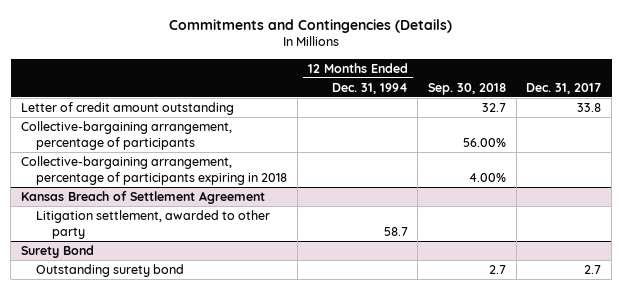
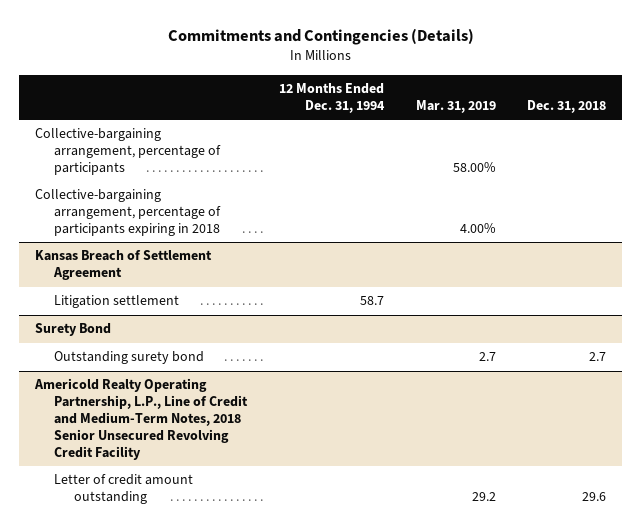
[428,82,507,95] Sep. 30, 2018 -> none
[526,82,602,94] Dec. 31, 2017 -> none
none -> [415,100,496,114] Mar. 31, 2019
none -> [527,100,607,114] Dec. 31, 2018
[20,101,234,115] Letter of credit amount outstanding -> none
[36,209,271,239] Litigation settlement, awarded to other party -> [54,295,180,309] Litigation settlement
none -> [34,378,249,461] Americold Realty Operating Partnership, L.P., Line of Credit and Medium-Term Notes, 2018 Senior Unsecured Revolving Credit Facility
none -> [54,474,194,505] Letter of credit amount outstanding

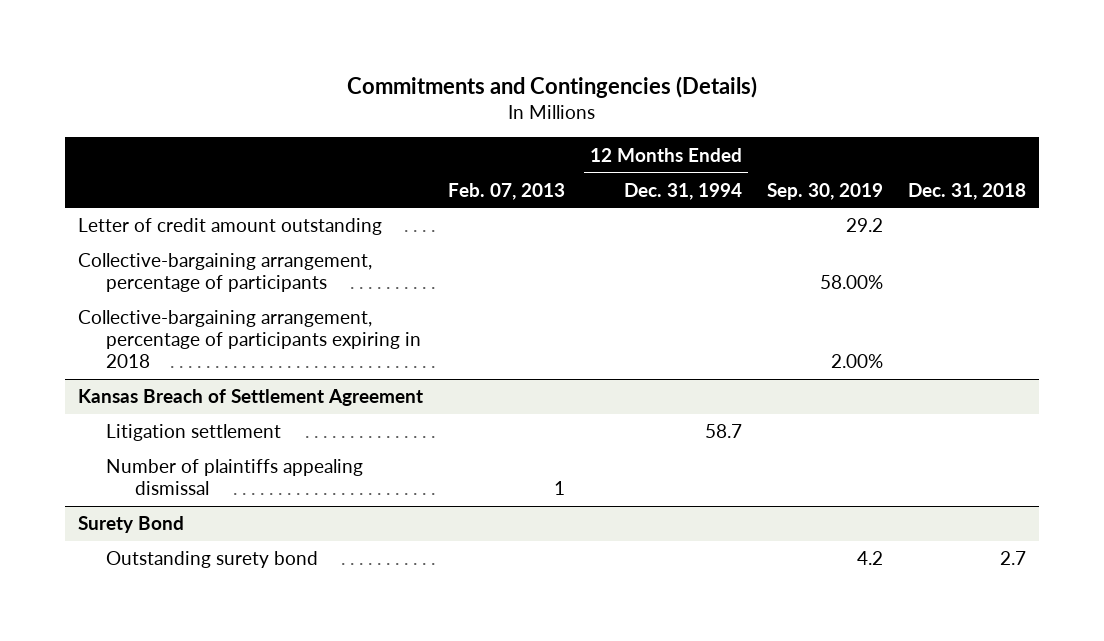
[415,100,496,114] Mar. 31, 2019 -> none
none -> [447,182,565,200] Feb. 07, 2013
none -> [767,182,884,200] Sep. 30, 2019
none -> [77,218,382,236] Letter of credit amount outstanding
none -> [106,459,364,496] Number of plaintiffs appealing dismissal
[34,378,249,461] Americold Realty Operating Partnership, L.P., Line of Credit and Medium-Term Notes, 2018 Senior Unsecured Revolving Credit Facility -> none
[54,474,194,505] Letter of credit amount outstanding -> none

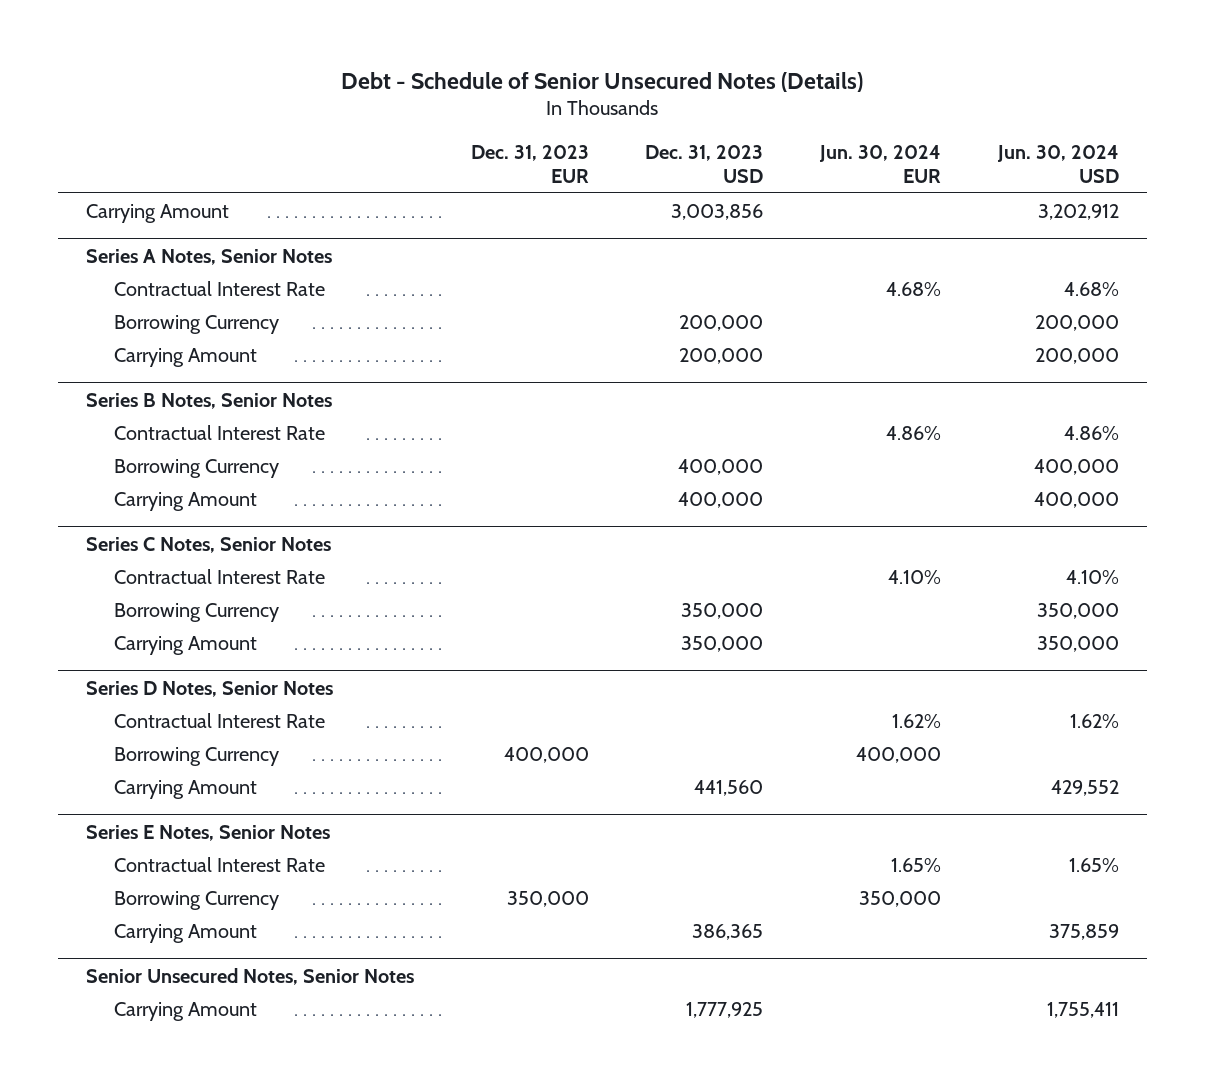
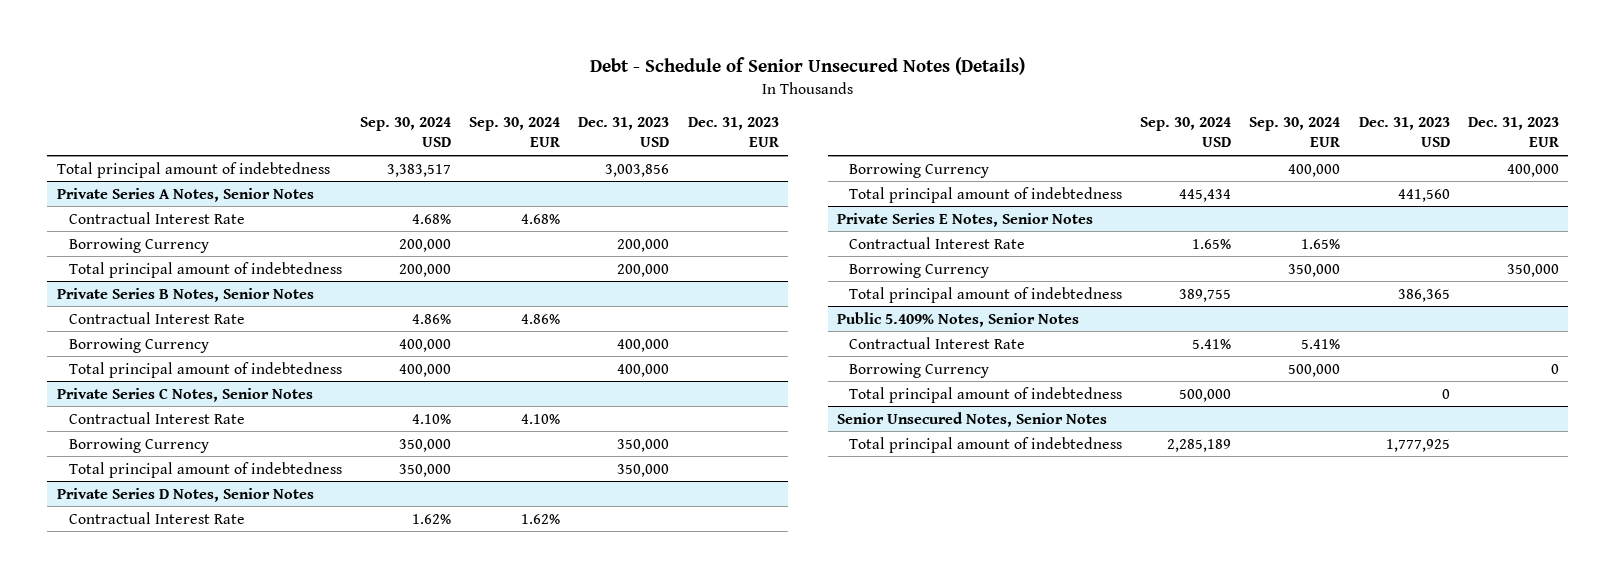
[819,145,942,183] Jun. 30, 2024 EUR -> none
[996,145,1119,183] Jun. 30, 2024 USD -> none
none -> [359,117,451,148] Sep. 30, 2024 USD
none -> [469,117,561,148] Sep. 30, 2024 EUR
[85,203,229,223] Carrying Amount -> [56,161,330,178] Total principal amount of indebtedness
[85,248,332,265] Series A Notes, Senior Notes -> [56,187,314,202] Private Series A Notes, Senior Notes
[113,347,257,367] Carrying Amount -> [68,261,342,278] Total principal amount of indebtedness
[85,392,332,409] Series B Notes, Senior Notes -> [56,287,314,302] Private Series B Notes, Senior Notes
[113,491,257,511] Carrying Amount -> [68,361,342,378] Total principal amount of indebtedness
[85,536,331,553] Series C Notes, Senior Notes -> [56,387,313,402] Private Series C Notes, Senior Notes
[113,635,257,655] Carrying Amount -> [68,461,342,478] Total principal amount of indebtedness
[85,680,333,697] Series D Notes, Senior Notes -> [56,487,314,502] Private Series D Notes, Senior Notes
[113,779,257,799] Carrying Amount -> [848,186,1122,203] Total principal amount of indebtedness
[85,824,330,841] Series E Notes, Senior Notes -> [836,212,1093,227] Private Series E Notes, Senior Notes
[113,923,257,943] Carrying Amount -> [848,286,1122,303] Total principal amount of indebtedness
none -> [836,311,1079,327] Public 5.409% Notes, Senior Notes
none -> [848,336,1025,349] Contractual Interest Rate
none -> [848,362,989,378] Borrowing Currency
none -> [848,386,1122,403] Total principal amount of indebtedness
[113,1001,257,1021] Carrying Amount -> [848,436,1122,453] Total principal amount of indebtedness

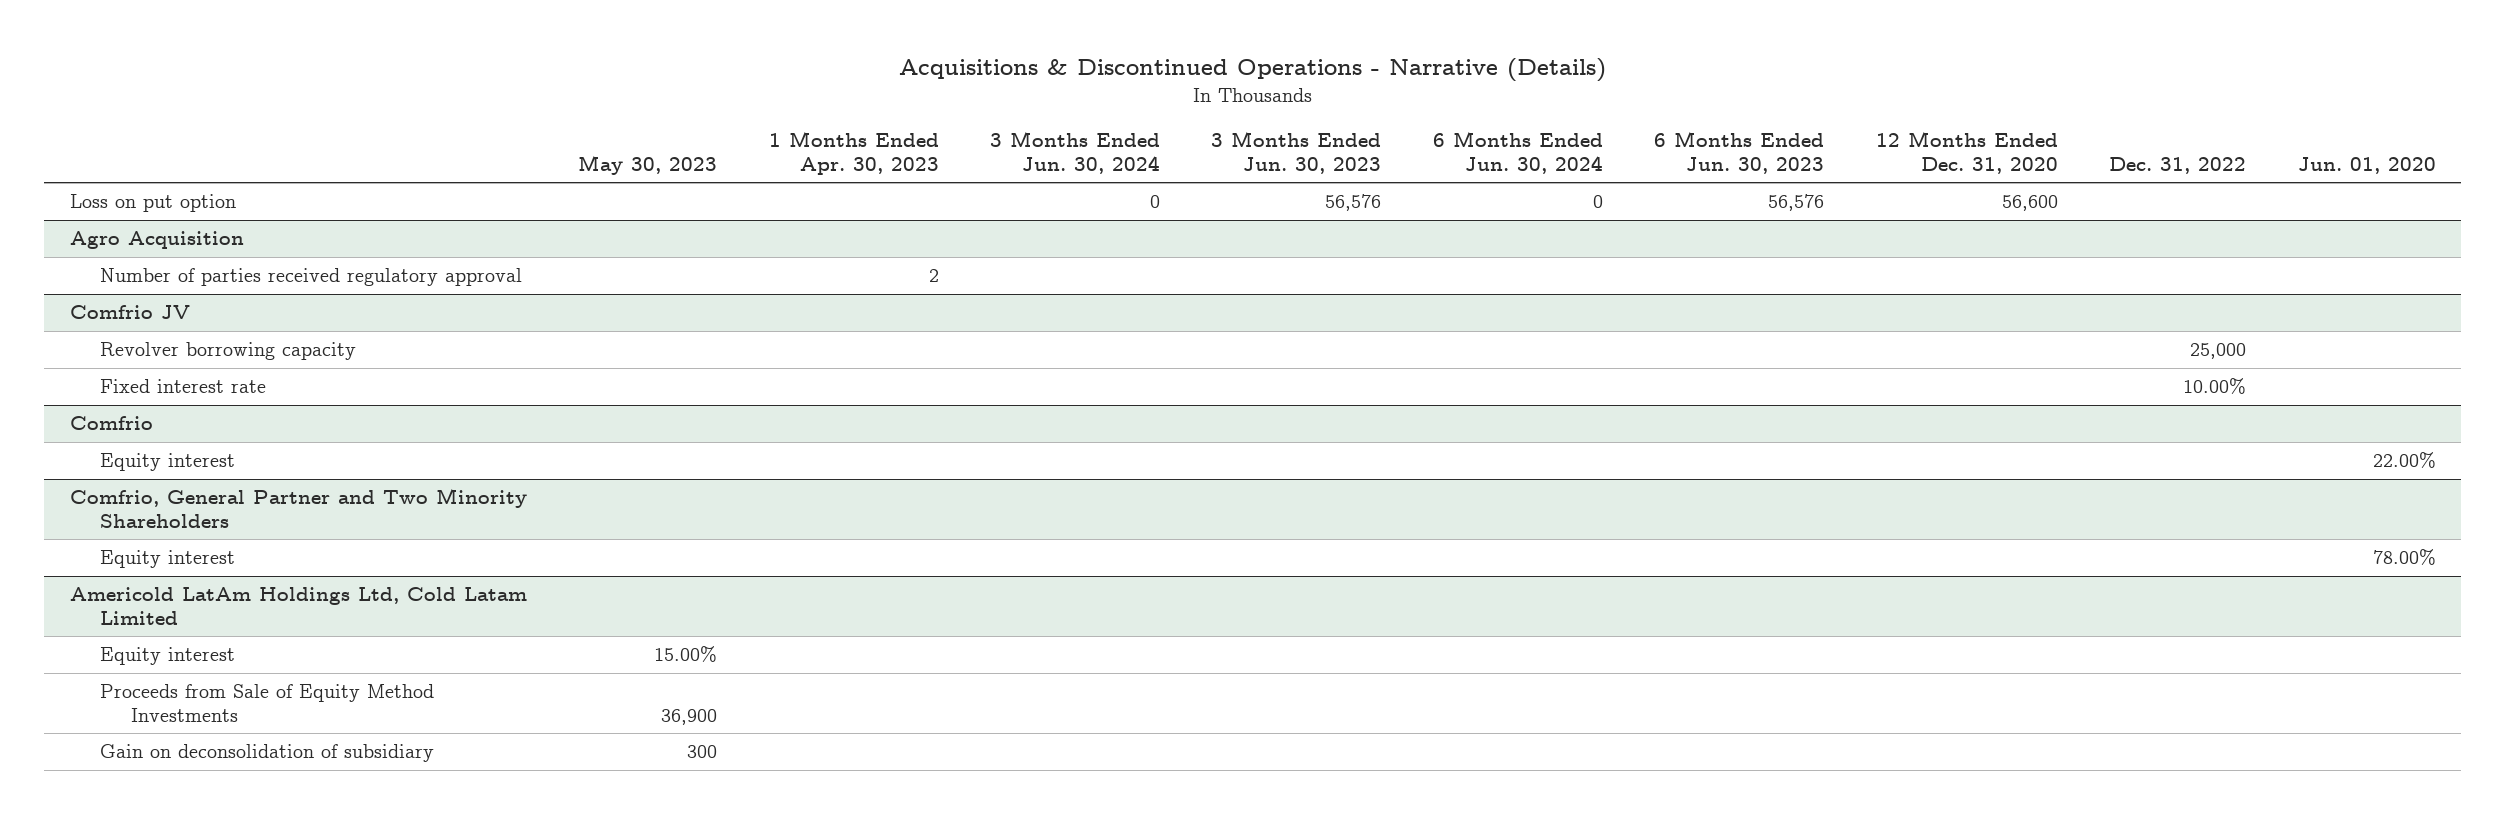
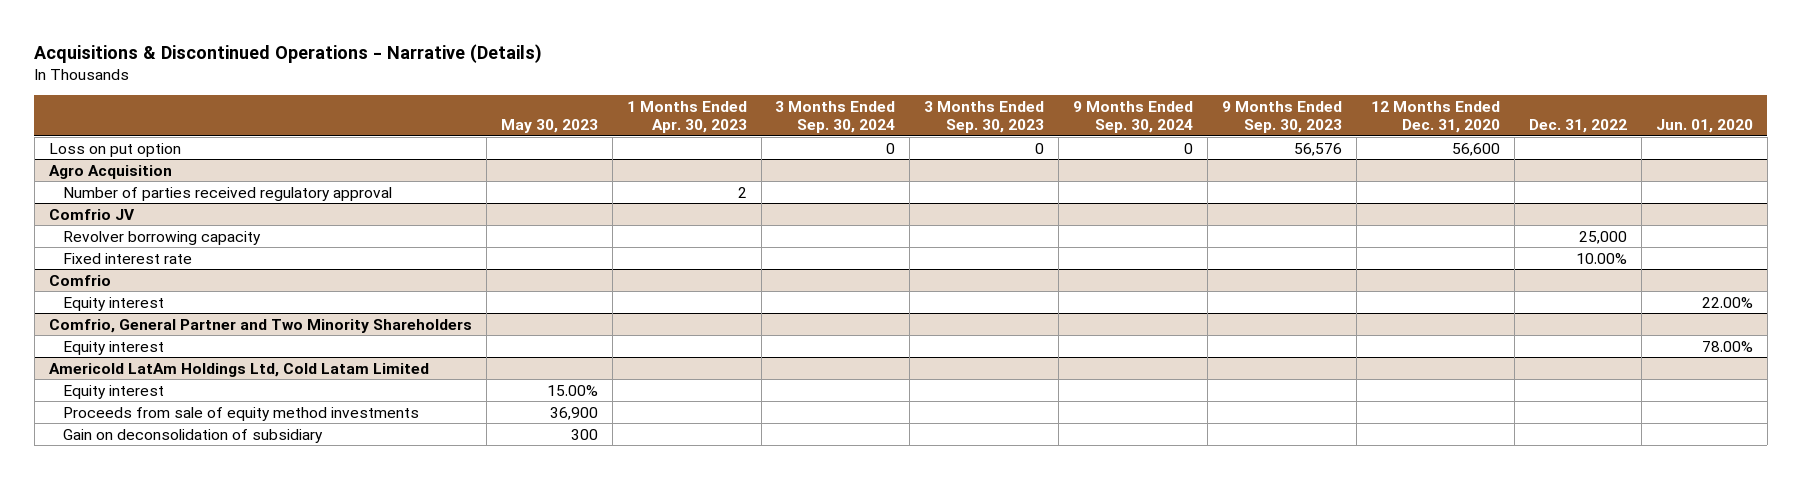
[990,131,1161,175] 3 Months Ended Jun. 30, 2024 -> none
[1211,131,1382,175] 3 Months Ended Jun. 30, 2023 -> none
[1432,131,1603,175] 6 Months Ended Jun. 30, 2024 -> none
[1654,131,1825,175] 6 Months Ended Jun. 30, 2023 -> none
none -> [775,101,896,134] 3 Months Ended Sep. 30, 2024
none -> [924,101,1045,134] 3 Months Ended Sep. 30, 2023
none -> [1073,101,1194,134] 9 Months Ended Sep. 30, 2024
none -> [1222,101,1343,134] 9 Months Ended Sep. 30, 2023
[100,684,435,722] Proceeds from Sale of Equity Method Investments -> [63,406,420,421] Proceeds from sale of equity method investments

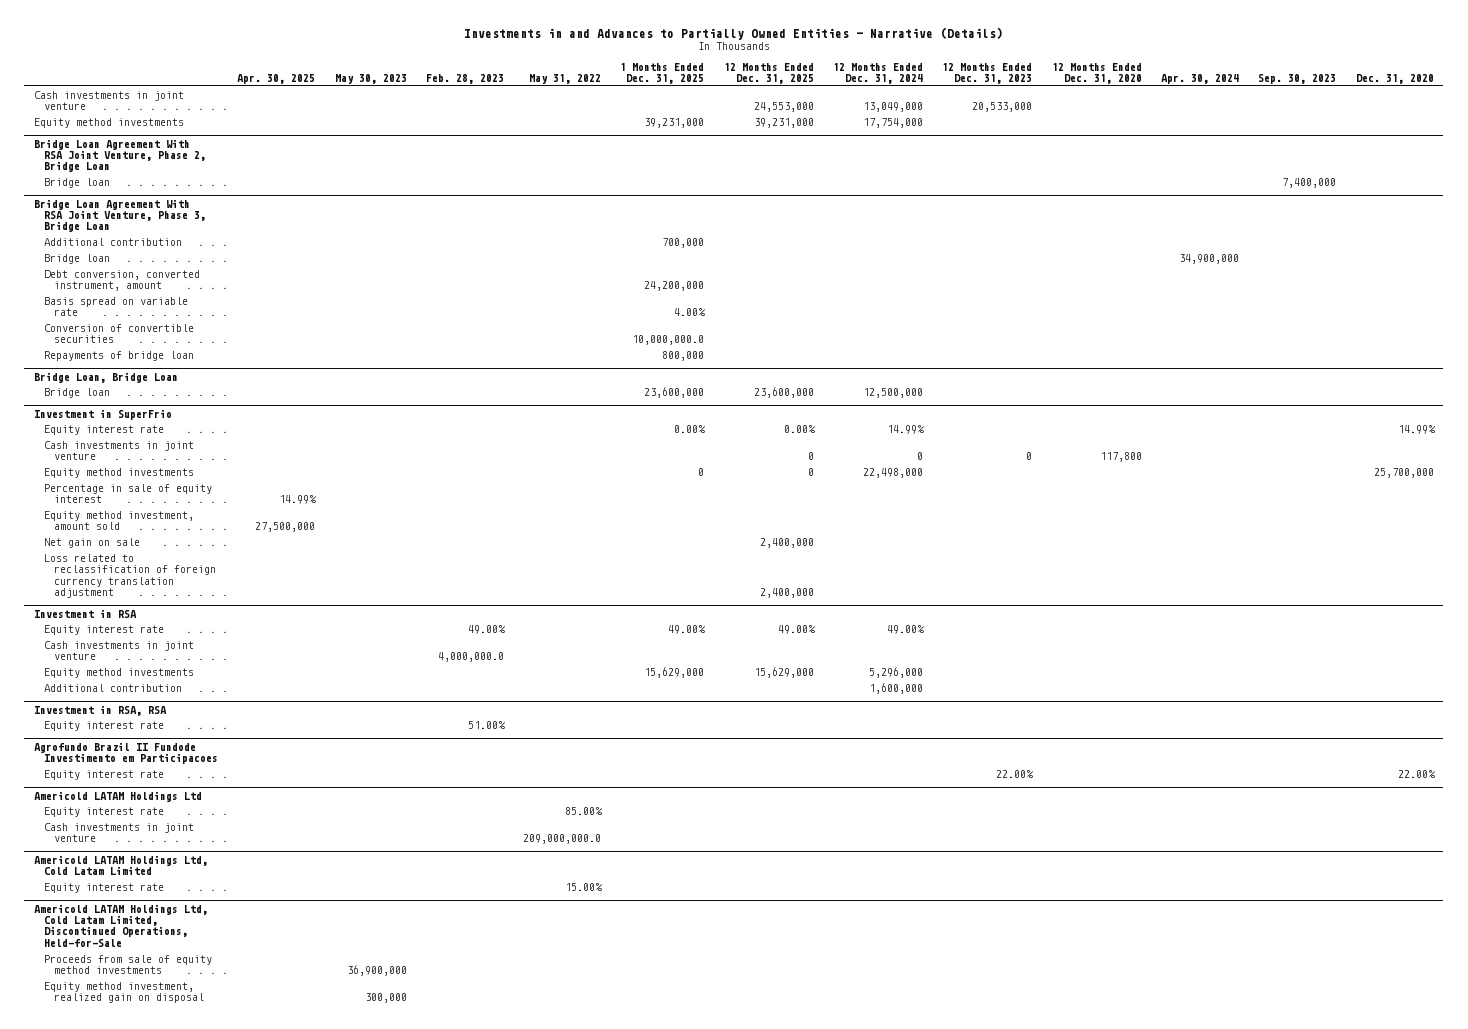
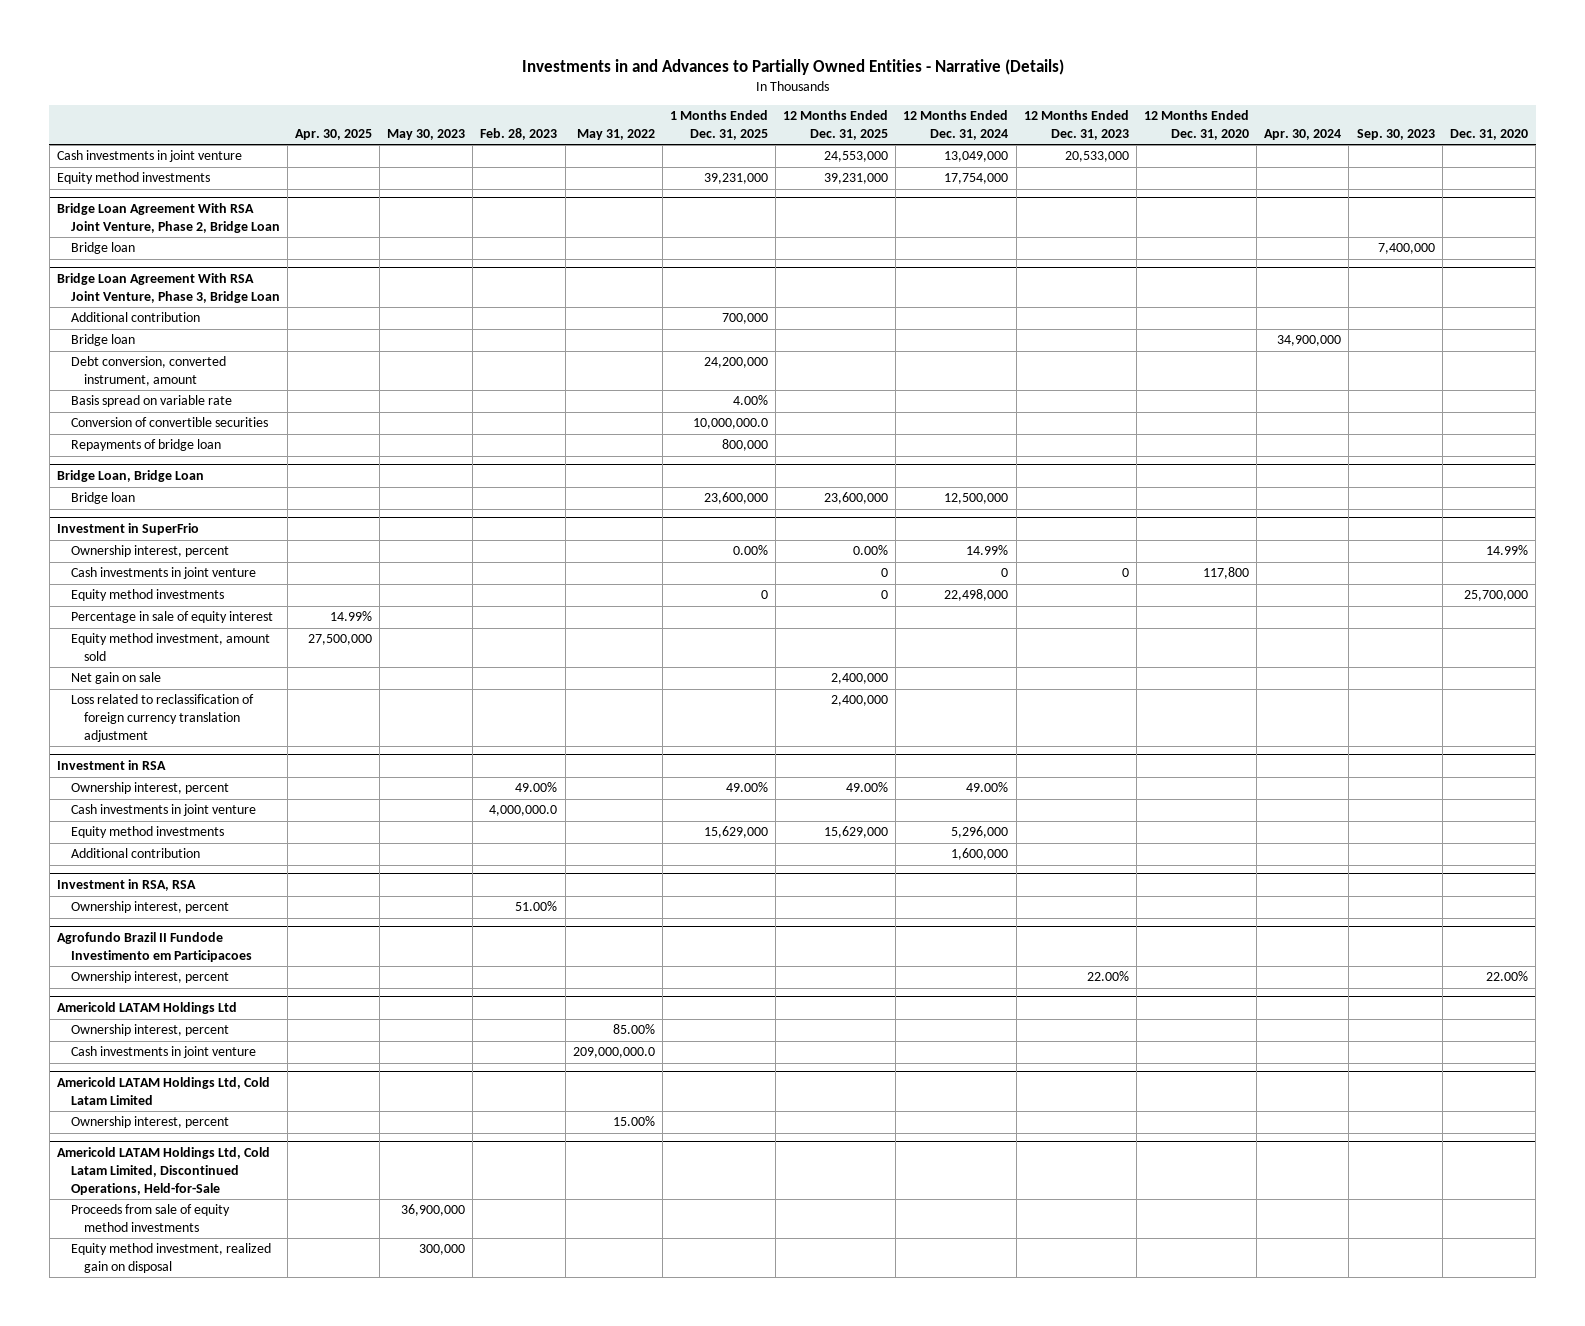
[43,424,164,435] Equity interest rate -> [70,545,229,558] Ownership interest, percent
[43,624,164,635] Equity interest rate -> [70,782,229,795] Ownership interest, percent
[43,720,164,731] Equity interest rate -> [70,901,229,914] Ownership interest, percent
[43,769,164,780] Equity interest rate -> [70,971,229,984] Ownership interest, percent
[43,806,164,817] Equity interest rate -> [70,1024,229,1037] Ownership interest, percent
[43,882,164,893] Equity interest rate -> [70,1116,229,1129] Ownership interest, percent

